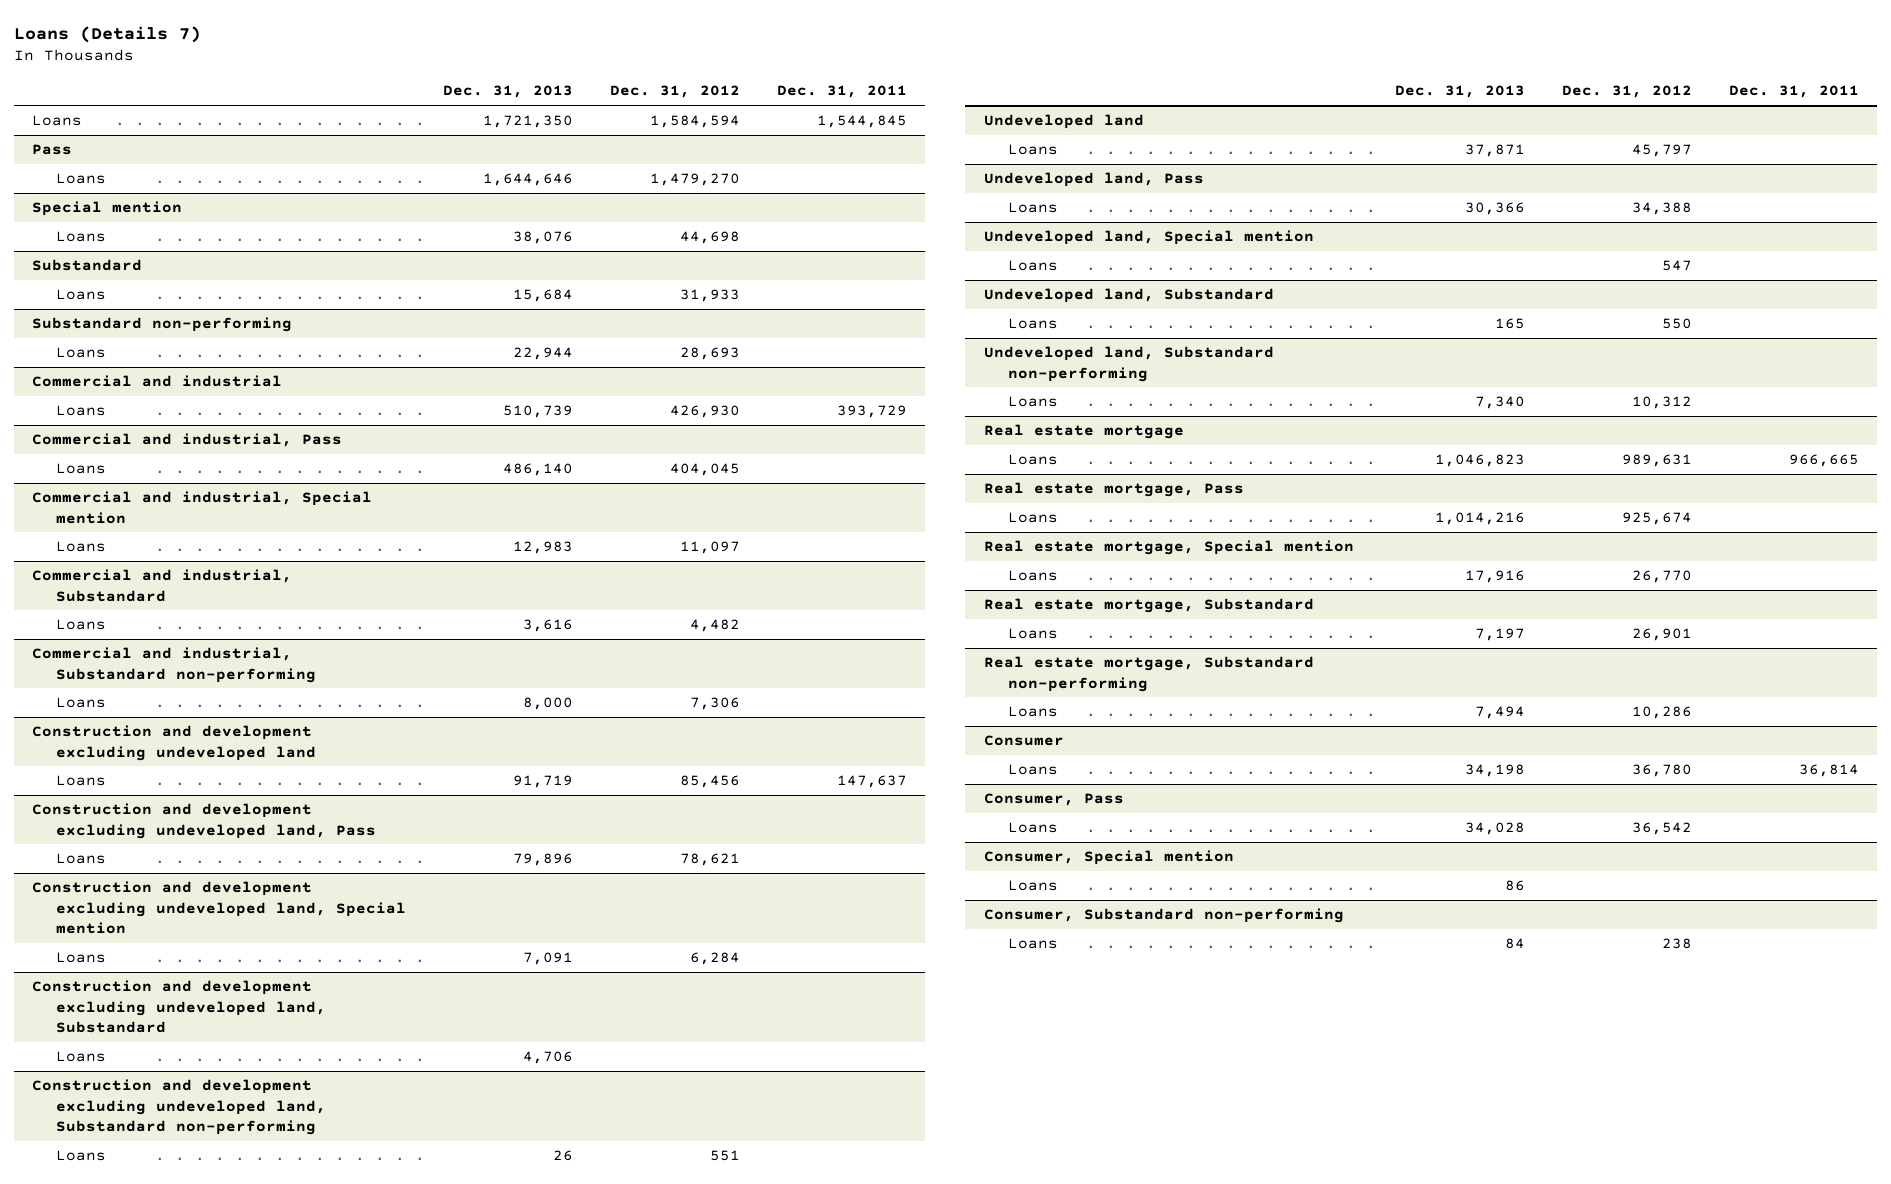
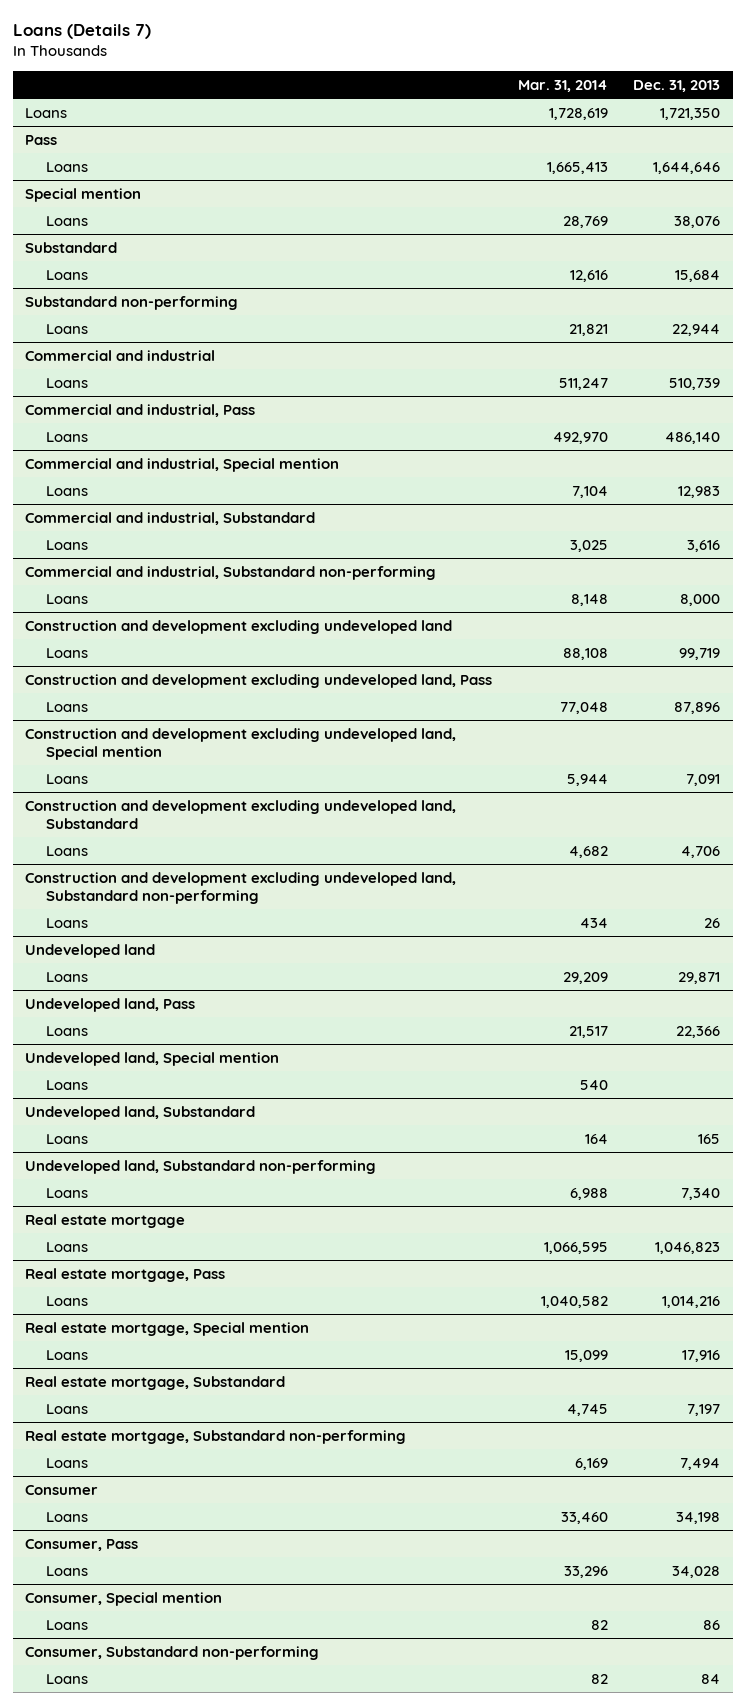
[610,85,741,99] Dec. 31, 2012 -> none
[776,85,907,99] Dec. 31, 2011 -> none
none -> [517,79,608,92] Mar. 31, 2014
[513,775,574,789] 91,719 -> [679,648,721,661] 99,719
[513,853,574,867] 79,896 -> [674,702,721,715] 87,896
[1464,144,1525,158] 37,871 -> [678,972,721,985] 29,871
[1464,202,1525,216] 30,366 -> [676,1026,721,1039] 22,366

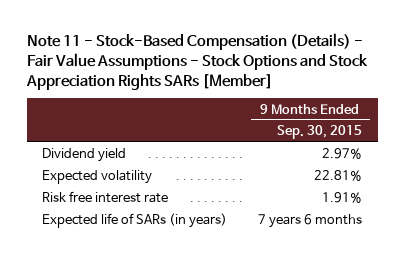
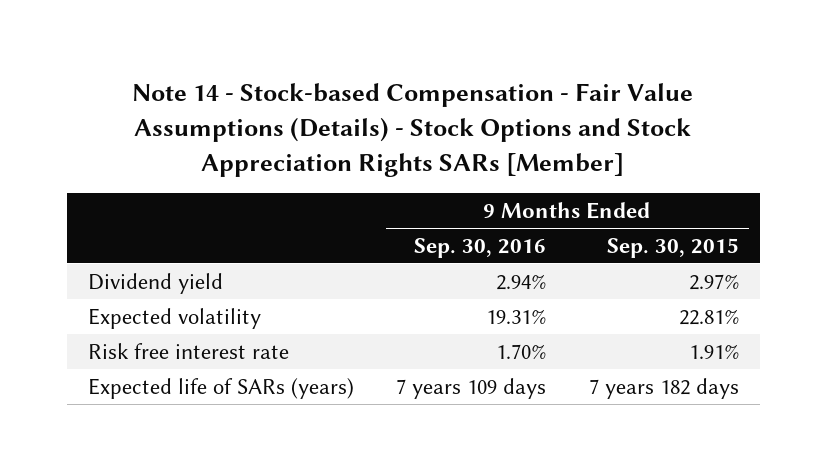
[25,33,368,90] Note 11 - Stock-Based Compensation (Details) - Fair Value Assumptions - Stock Options and Stock Appreciation Rights SARs [Member] -> [132,83,694,177] Note 14 - Stock-based Compensation - Fair Value Assumptions (Details) - Stock Options and Stock Appreciation Rights SARs [Member]
none -> [414,237,547,258] Sep. 30, 2016
[42,213,228,229] Expected life of SARs (in years) -> [87,377,354,399] Expected life of SARs (years)
[258,214,363,229] 7 years 6 months -> [588,377,739,399] 7 years 182 days

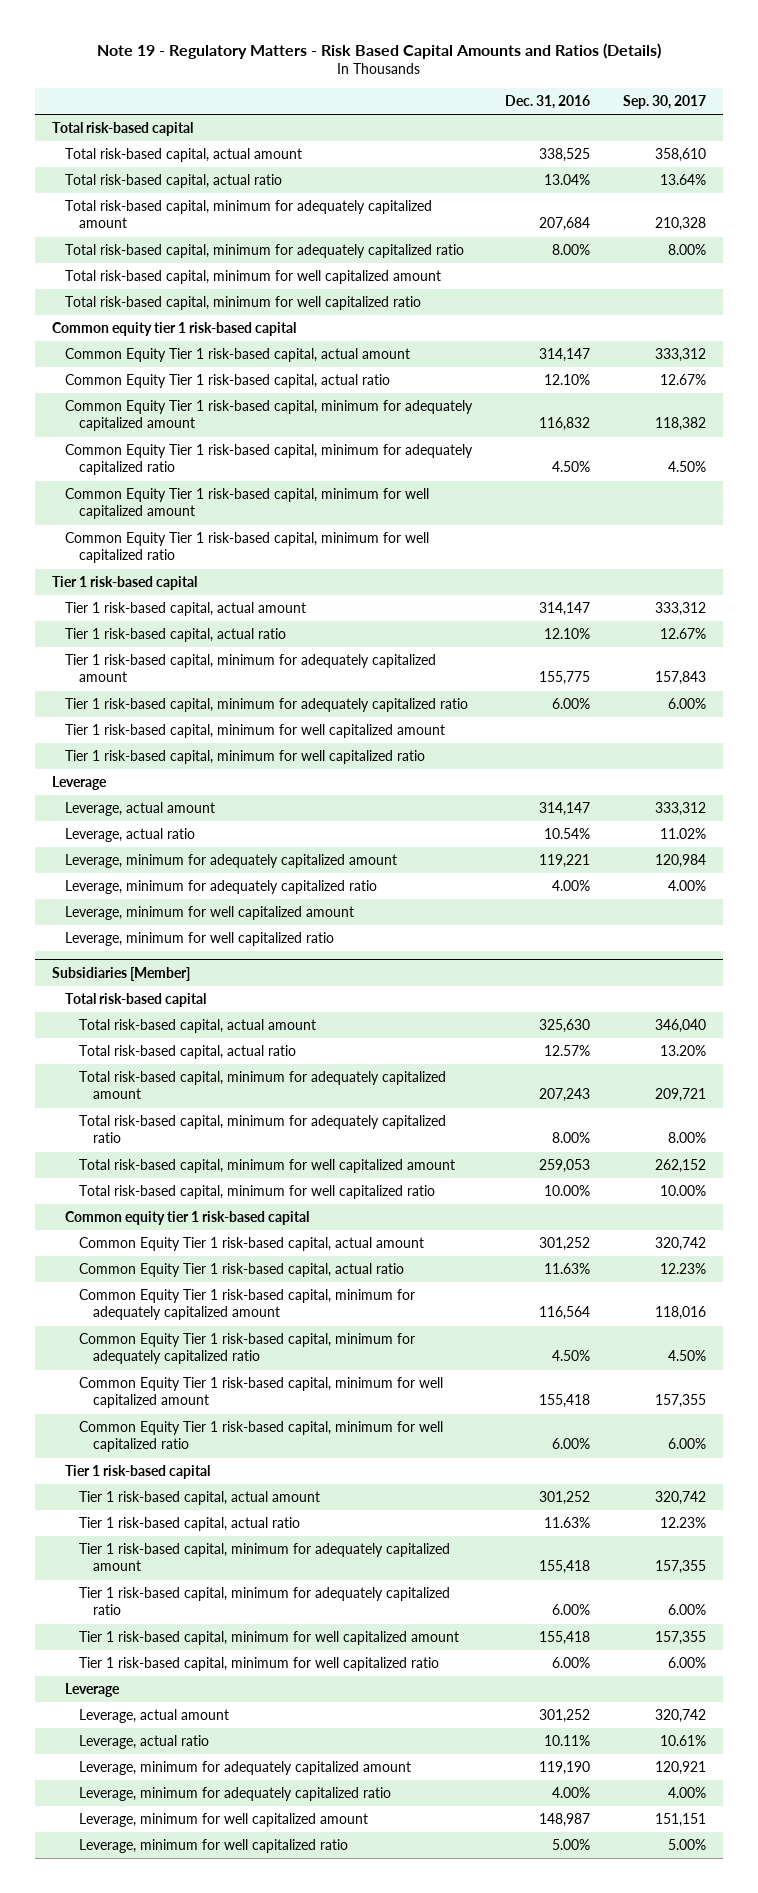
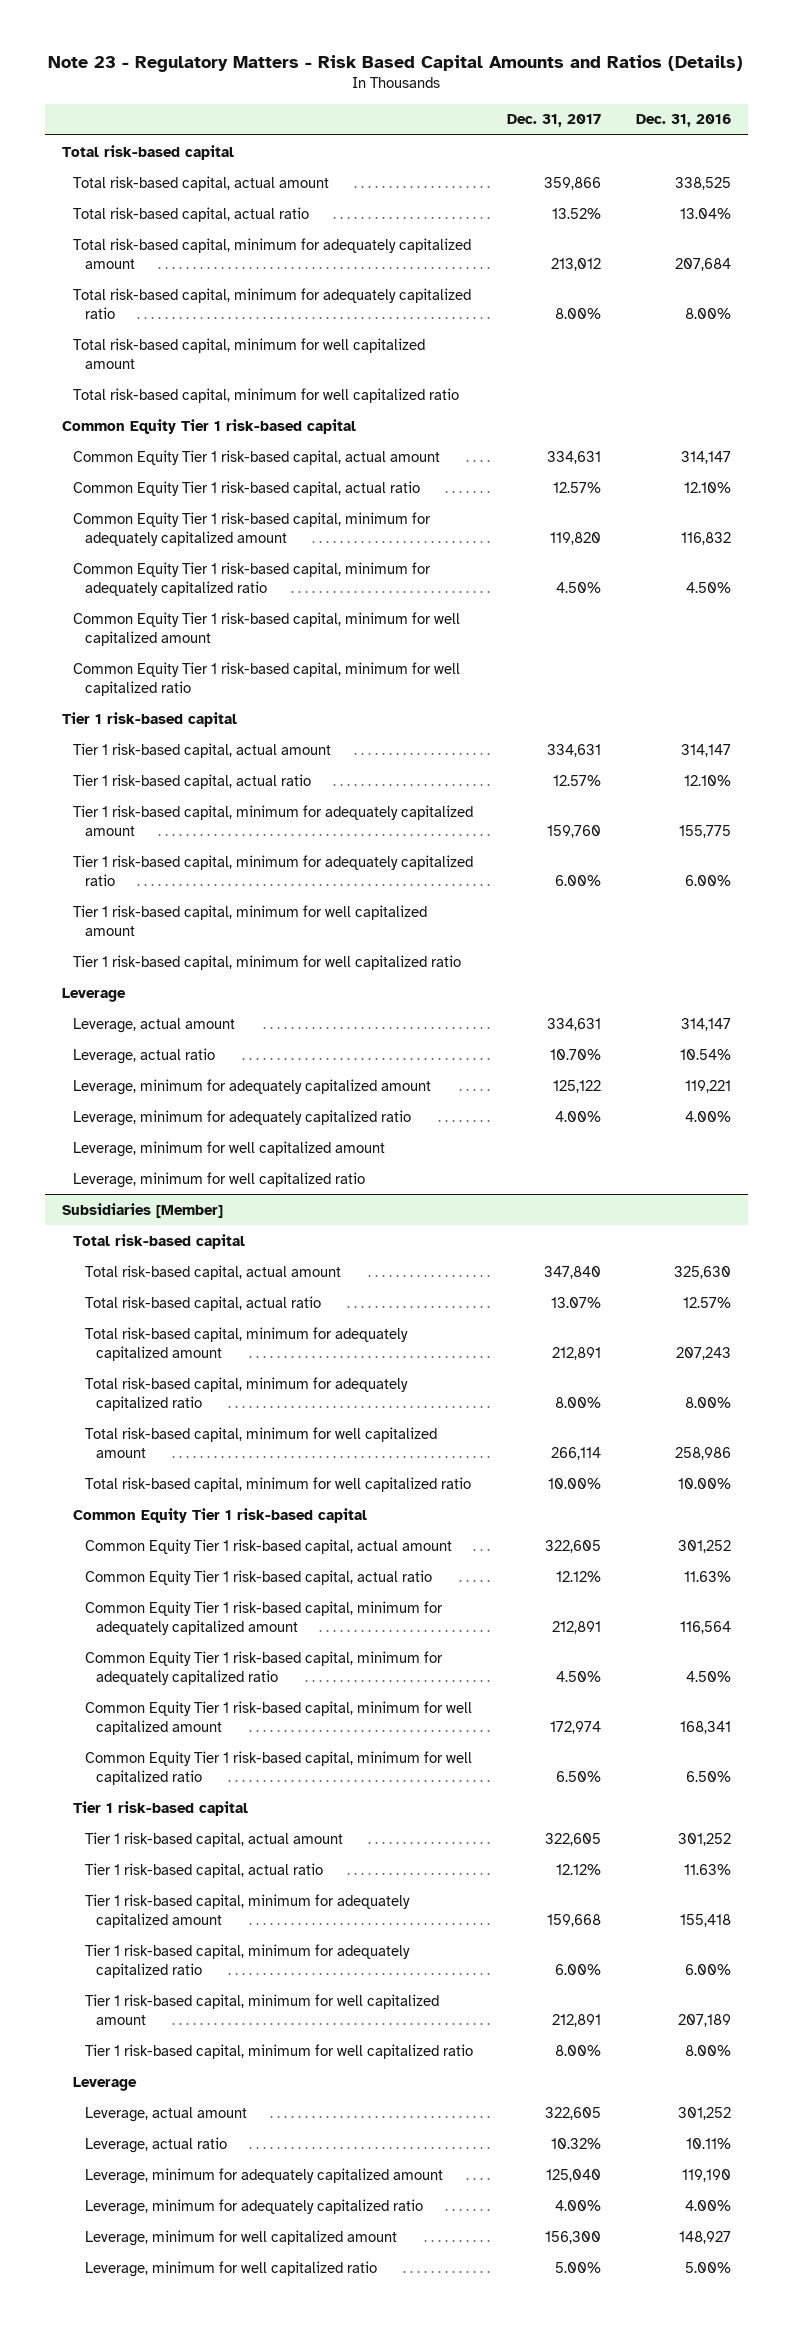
[97,43,662,60] Note 19 - Regulatory Matters - Risk Based Capital Amounts and Ratios (Details) -> [48,54,744,72] Note 23 - Regulatory Matters - Risk Based Capital Amounts and Ratios (Details)
[623,94,707,109] Sep. 30, 2017 -> none
none -> [507,114,602,128] Dec. 31, 2017
[51,321,296,336] Common equity tier 1 risk-based capital -> [61,418,356,434] Common Equity Tier 1 risk-based capital
[539,1158,591,1173] 259,053 -> [674,1446,731,1460] 258,986
[65,1210,310,1225] Common equity tier 1 risk-based capital -> [73,1507,368,1523] Common Equity Tier 1 risk-based capital
[539,1394,591,1409] 155,418 -> [679,1720,731,1734] 168,341
[552,1438,591,1450] 6.00% -> [685,1770,731,1782] 6.50%
[539,1630,591,1645] 155,418 -> [677,2013,731,2027] 207,189
[552,1656,591,1668] 6.00% -> [684,2044,731,2056] 8.00%
[539,1812,591,1827] 148,987 -> [678,2230,731,2244] 148,927

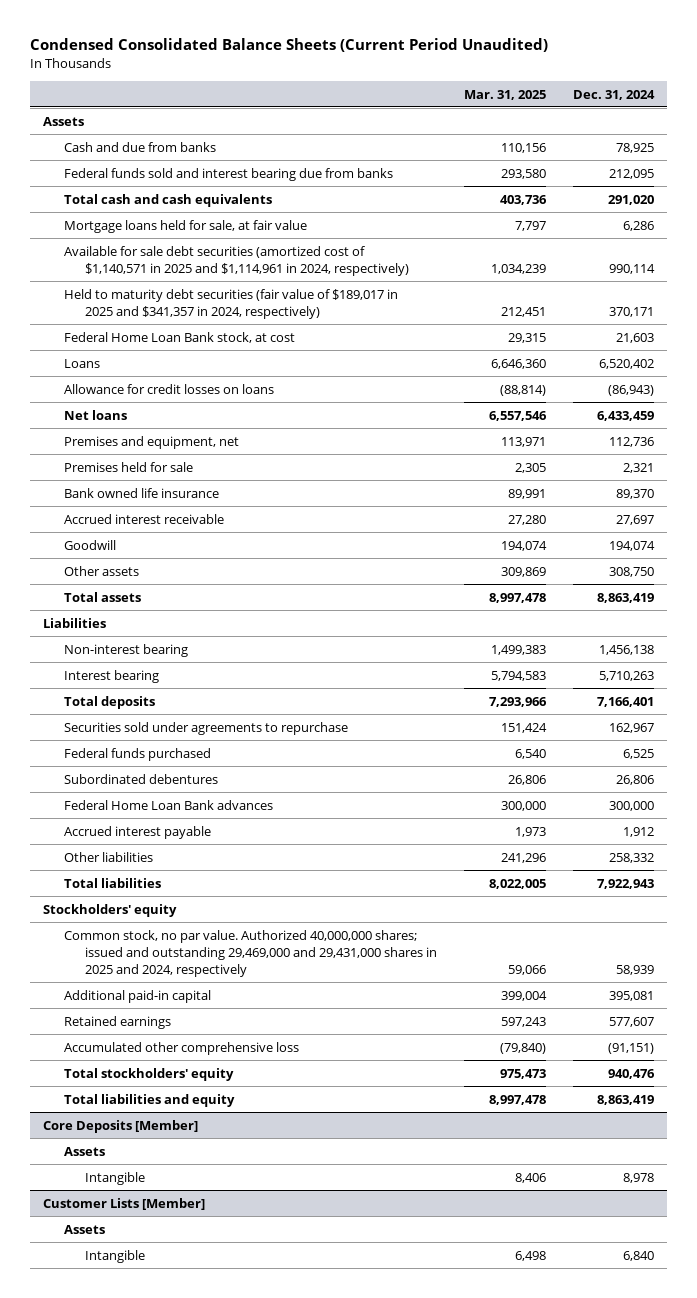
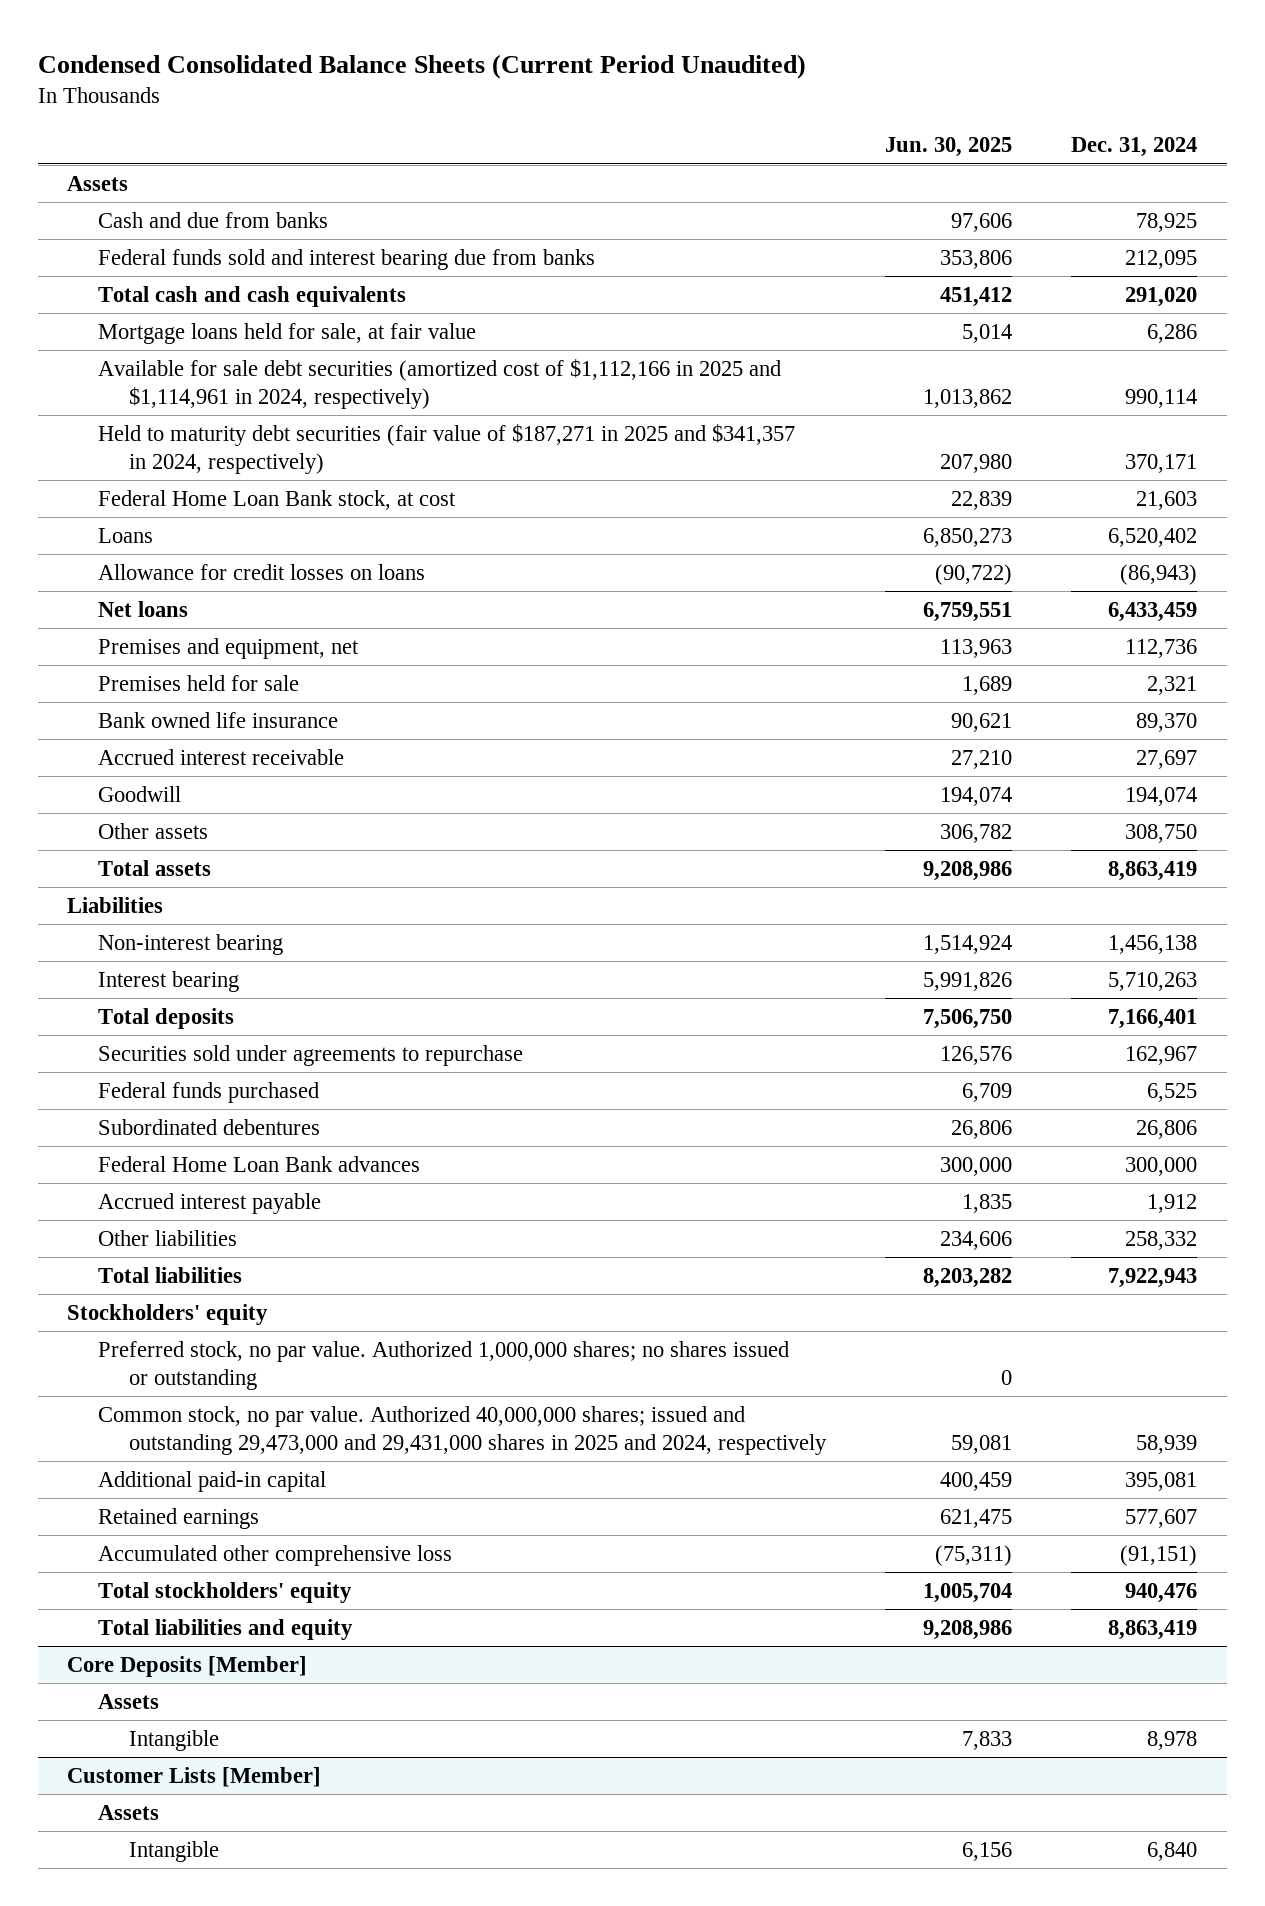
[463,89,546,100] Mar. 31, 2025 -> none
none -> [884,137,1012,158] Jun. 30, 2025
[63,245,409,276] Available for sale debt securities (amortized cost of $1,140,571 in 2025 and $1,114,961 in 2024, respectively) -> [97,359,781,409] Available for sale debt securities (amortized cost of $1,112,166 in 2025 and $1,114,961 in 2024, respectively)
[63,288,398,319] Held to maturity debt securities (fair value of $189,017 in 2025 and $341,357 in 2024, respectively) -> [97,424,795,474] Held to maturity debt securities (fair value of $187,271 in 2025 and $341,357 in 2024, respectively)
none -> [97,1341,789,1390] Preferred stock, no par value. Authorized 1,000,000 shares; no shares issued or outstanding
[63,929,437,977] Common stock, no par value. Authorized 40,000,000 shares; issued and outstanding 29,469,000 and 29,431,000 shares in 2025 and 2024, respectively -> [97,1406,827,1455] Common stock, no par value. Authorized 40,000,000 shares; issued and outstanding 29,473,000 and 29,431,000 shares in 2025 and 2024, respectively

